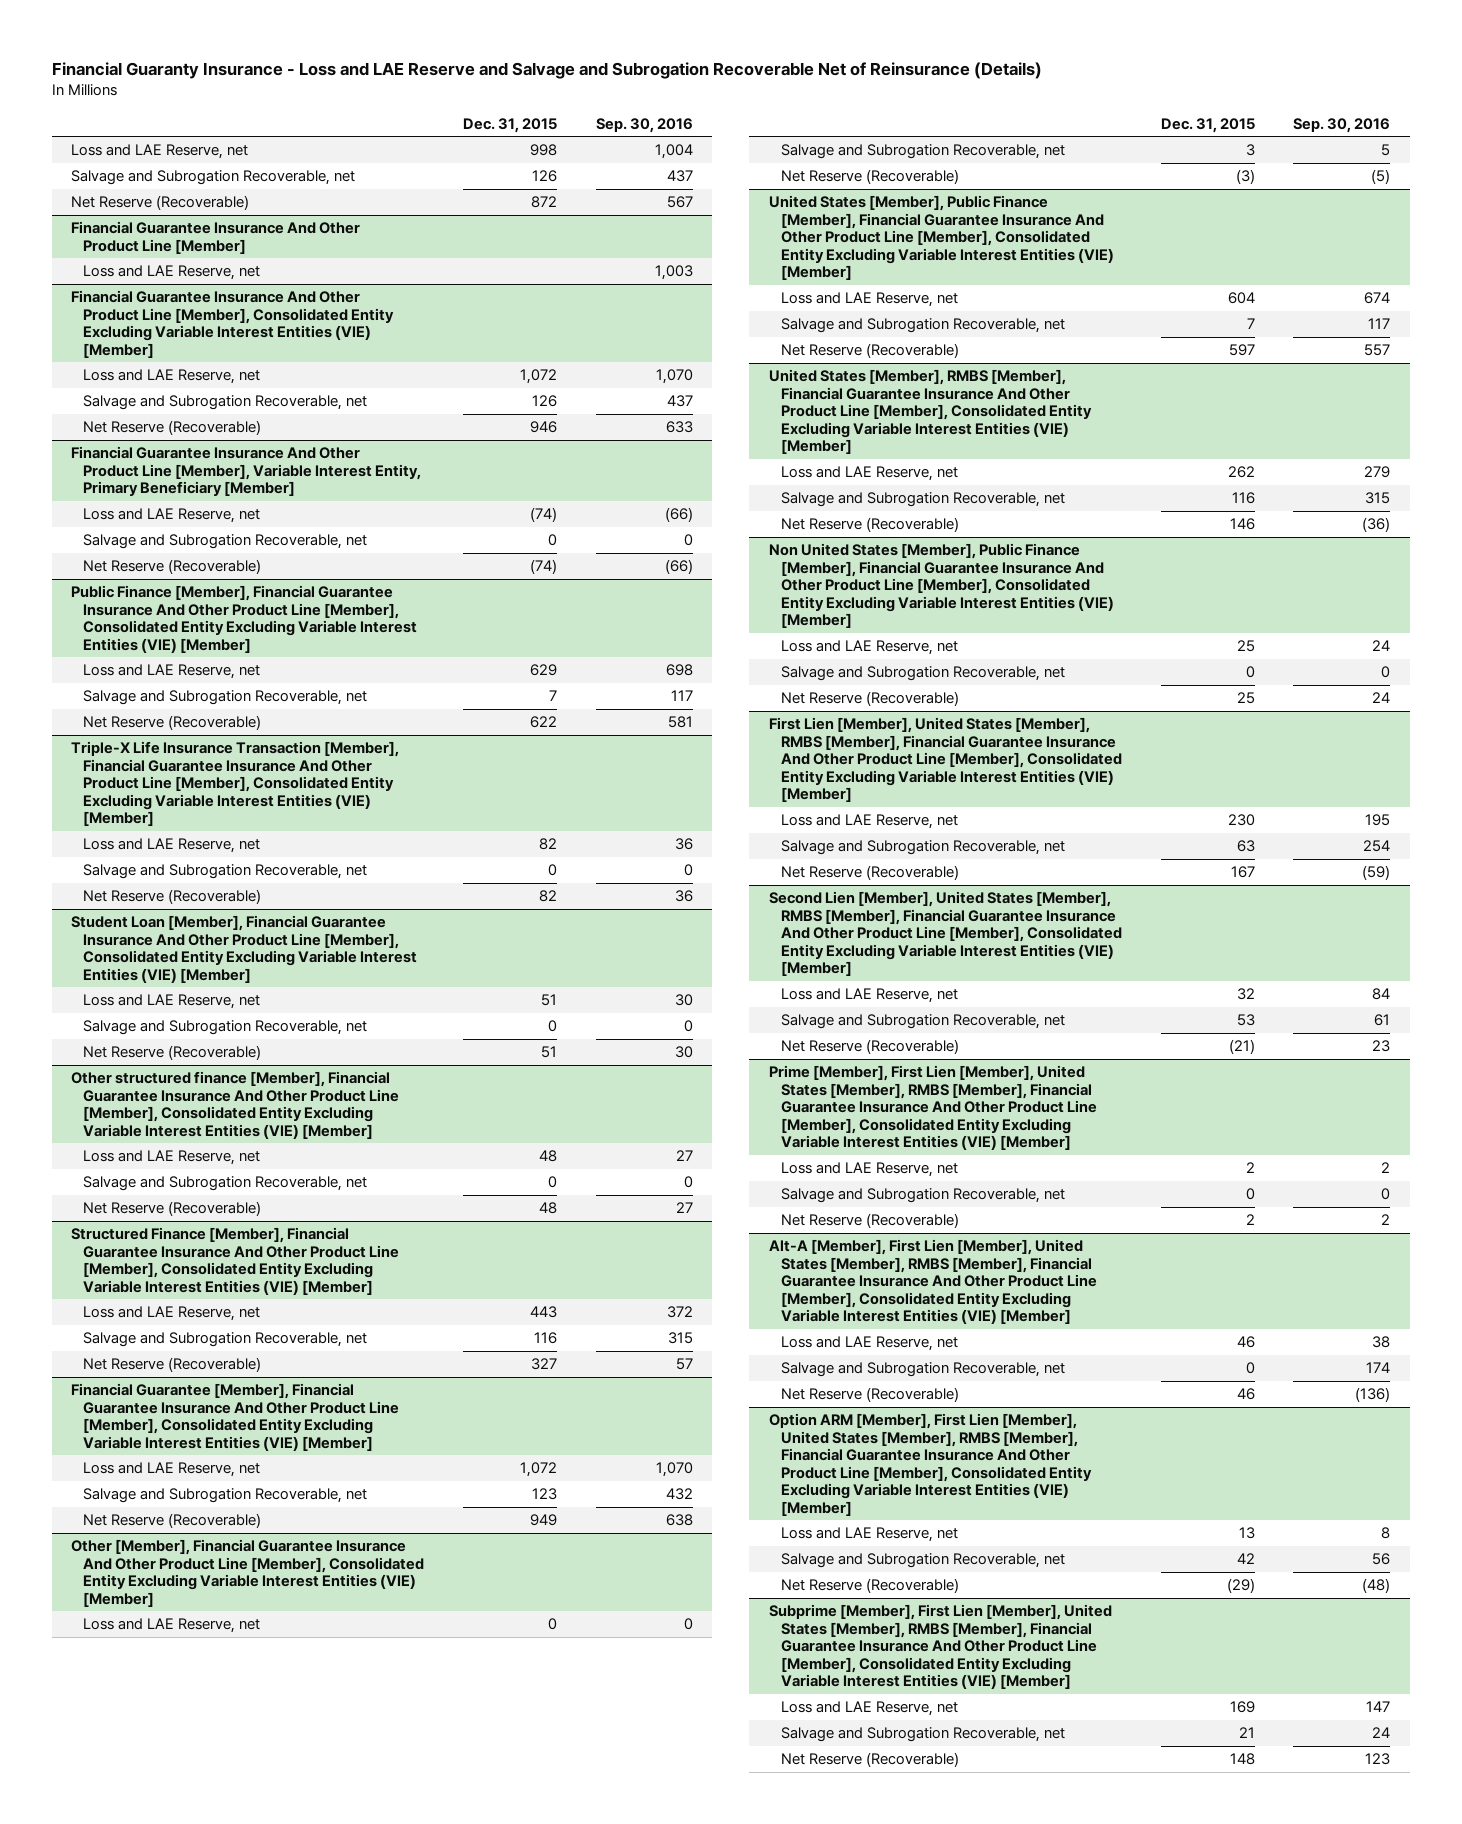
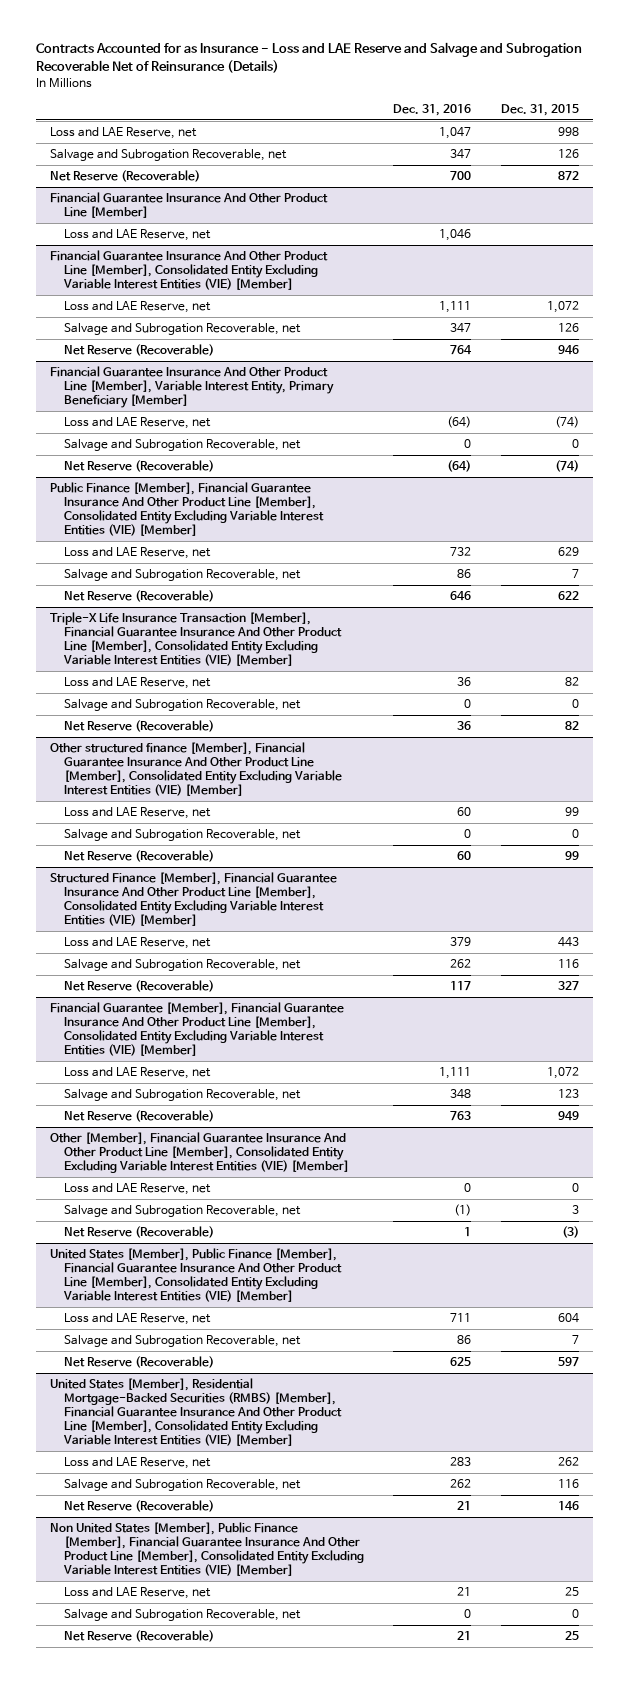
[51,62,1042,80] Financial Guaranty Insurance - Loss and LAE Reserve and Salvage and Subrogation Recoverable Net of Reinsurance (Details) -> [35,42,582,74] Contracts Accounted for as Insurance - Loss and LAE Reserve and Salvage and Subrogation Recoverable Net of Reinsurance (Details)
[595,117,693,133] Sep. 30, 2016 -> none
none -> [393,103,472,116] Dec. 31, 2016
[71,915,418,983] Student Loan [Member], Financial Guarantee Insurance And Other Product Line [Member], Consolidated Entity Excluding Variable Interest Entities (VIE) [Member] -> none
[83,994,261,1010] Loss and LAE Reserve, net -> none
[83,1020,368,1036] Salvage and Subrogation Recoverable, net -> none
[83,1045,262,1061] Net Reserve (Recoverable) -> none
[538,1150,557,1163] 48 -> [564,806,579,816] 99
[538,1202,557,1215] 48 -> [564,850,579,860] 99
[768,369,1092,455] United States [Member], RMBS [Member], Financial Guarantee Insurance And Other Product Line [Member], Consolidated Entity Excluding Variable Interest Entities (VIE) [Member] -> [50,1377,343,1447] United States [Member], Residential Mortgage-Backed Securities (RMBS) [Member], Financial Guarantee Insurance And Other Product Line [Member], Consolidated Entity Excluding Variable Interest Entities (VIE) [Member]
[768,717,1122,803] First Lien [Member], United States [Member], RMBS [Member], Financial Guarantee Insurance And Other Product Line [Member], Consolidated Entity Excluding Variable Interest Entities (VIE) [Member] -> none
[780,814,958,830] Loss and LAE Reserve, net -> none
[780,840,1065,856] Salvage and Subrogation Recoverable, net -> none
[780,865,959,881] Net Reserve (Recoverable) -> none
[768,891,1122,977] Second Lien [Member], United States [Member], RMBS [Member], Financial Guarantee Insurance And Other Product Line [Member], Consolidated Entity Excluding Variable Interest Entities (VIE) [Member] -> none
[780,988,958,1004] Loss and LAE Reserve, net -> none
[780,1014,1065,1030] Salvage and Subrogation Recoverable, net -> none
[780,1039,959,1055] Net Reserve (Recoverable) -> none
[768,1065,1097,1151] Prime [Member], First Lien [Member], United States [Member], RMBS [Member], Financial Guarantee Insurance And Other Product Line [Member], Consolidated Entity Excluding Variable Interest Entities (VIE) [Member] -> none
[780,1162,958,1178] Loss and LAE Reserve, net -> none
[780,1188,1065,1204] Salvage and Subrogation Recoverable, net -> none
[780,1213,959,1229] Net Reserve (Recoverable) -> none
[768,1239,1097,1325] Alt-A [Member], First Lien [Member], United States [Member], RMBS [Member], Financial Guarantee Insurance And Other Product Line [Member], Consolidated Entity Excluding Variable Interest Entities (VIE) [Member] -> none
[780,1336,958,1352] Loss and LAE Reserve, net -> none
[780,1362,1065,1378] Salvage and Subrogation Recoverable, net -> none
[780,1387,959,1403] Net Reserve (Recoverable) -> none
[768,1413,1092,1516] Option ARM [Member], First Lien [Member], United States [Member], RMBS [Member], Financial Guarantee Insurance And Other Product Line [Member], Consolidated Entity Excluding Variable Interest Entities (VIE) [Member] -> none
[780,1527,958,1543] Loss and LAE Reserve, net -> none
[780,1553,1065,1569] Salvage and Subrogation Recoverable, net -> none
[780,1578,959,1594] Net Reserve (Recoverable) -> none
[768,1604,1112,1690] Subprime [Member], First Lien [Member], United States [Member], RMBS [Member], Financial Guarantee Insurance And Other Product Line [Member], Consolidated Entity Excluding Variable Interest Entities (VIE) [Member] -> none
[780,1701,958,1717] Loss and LAE Reserve, net -> none
[780,1727,1065,1743] Salvage and Subrogation Recoverable, net -> none
[780,1752,959,1768] Net Reserve (Recoverable) -> none

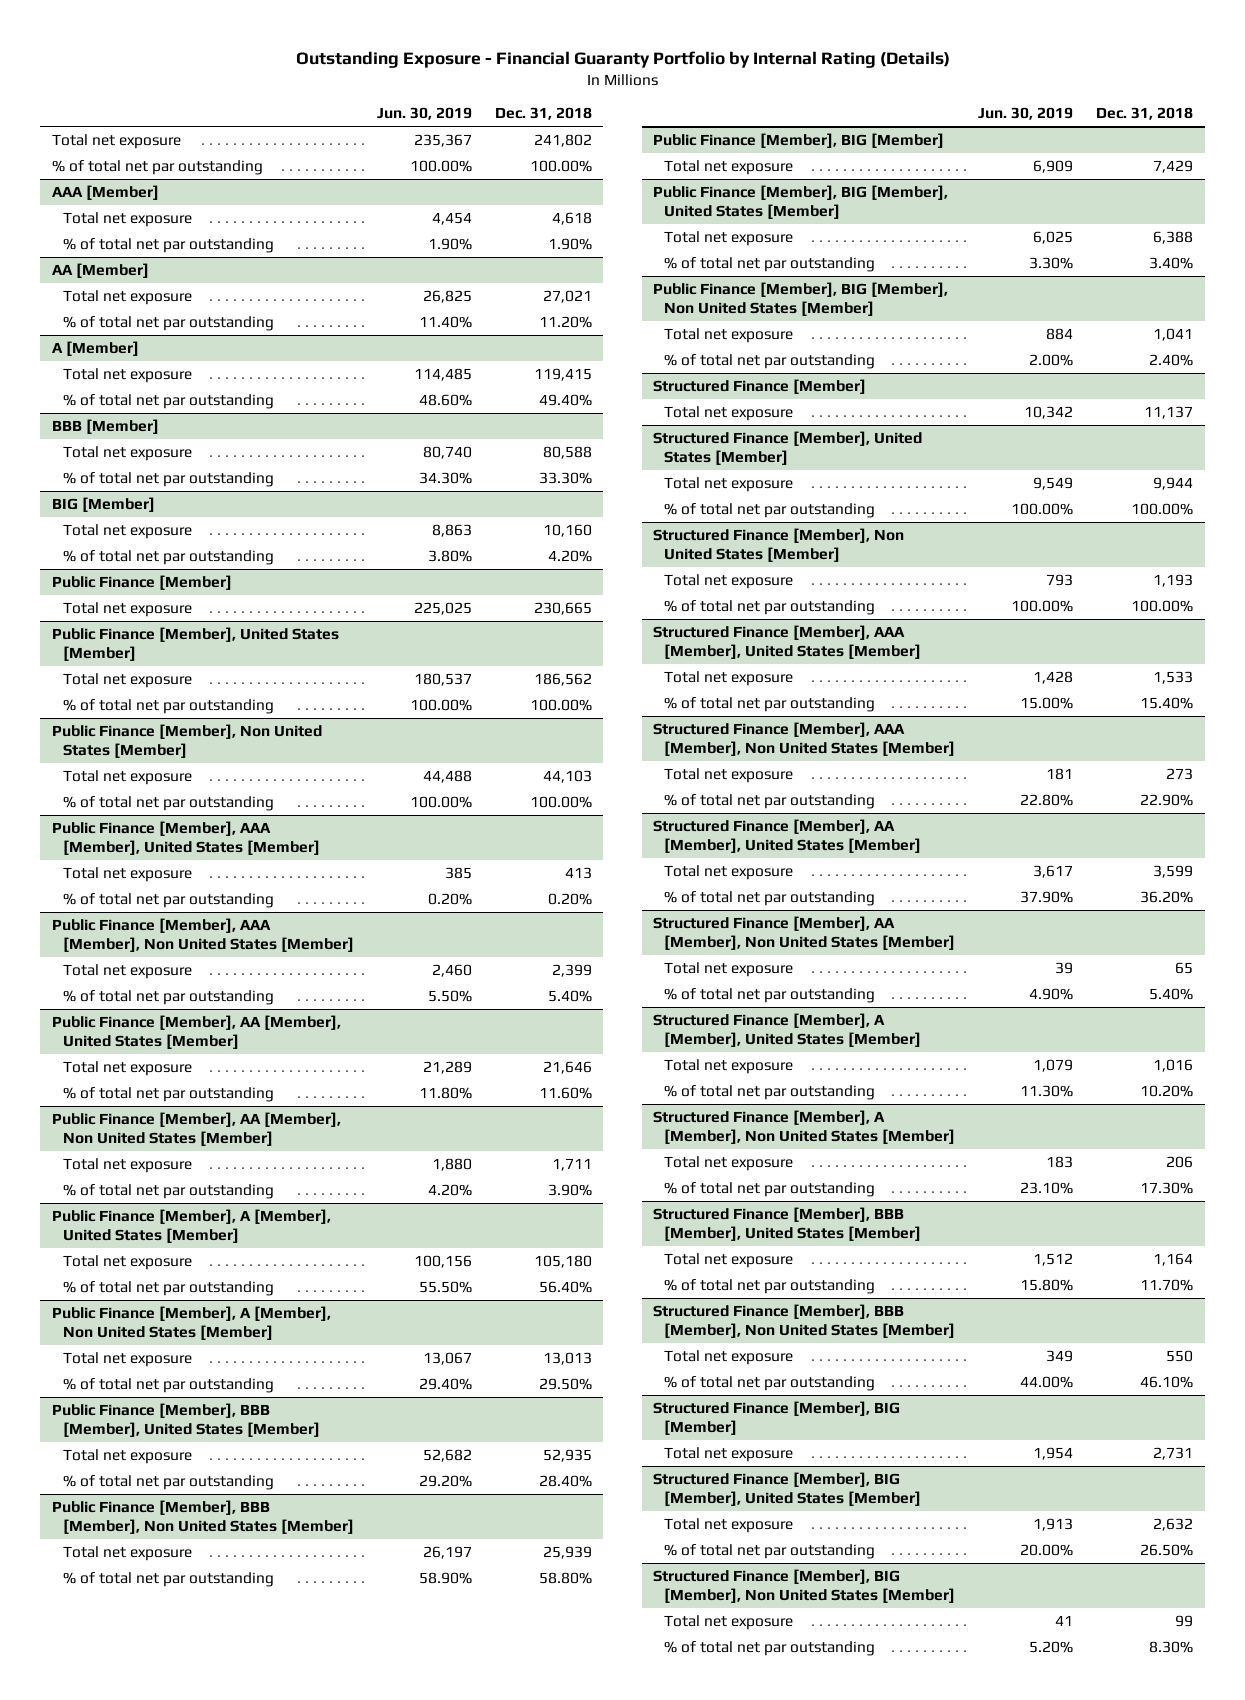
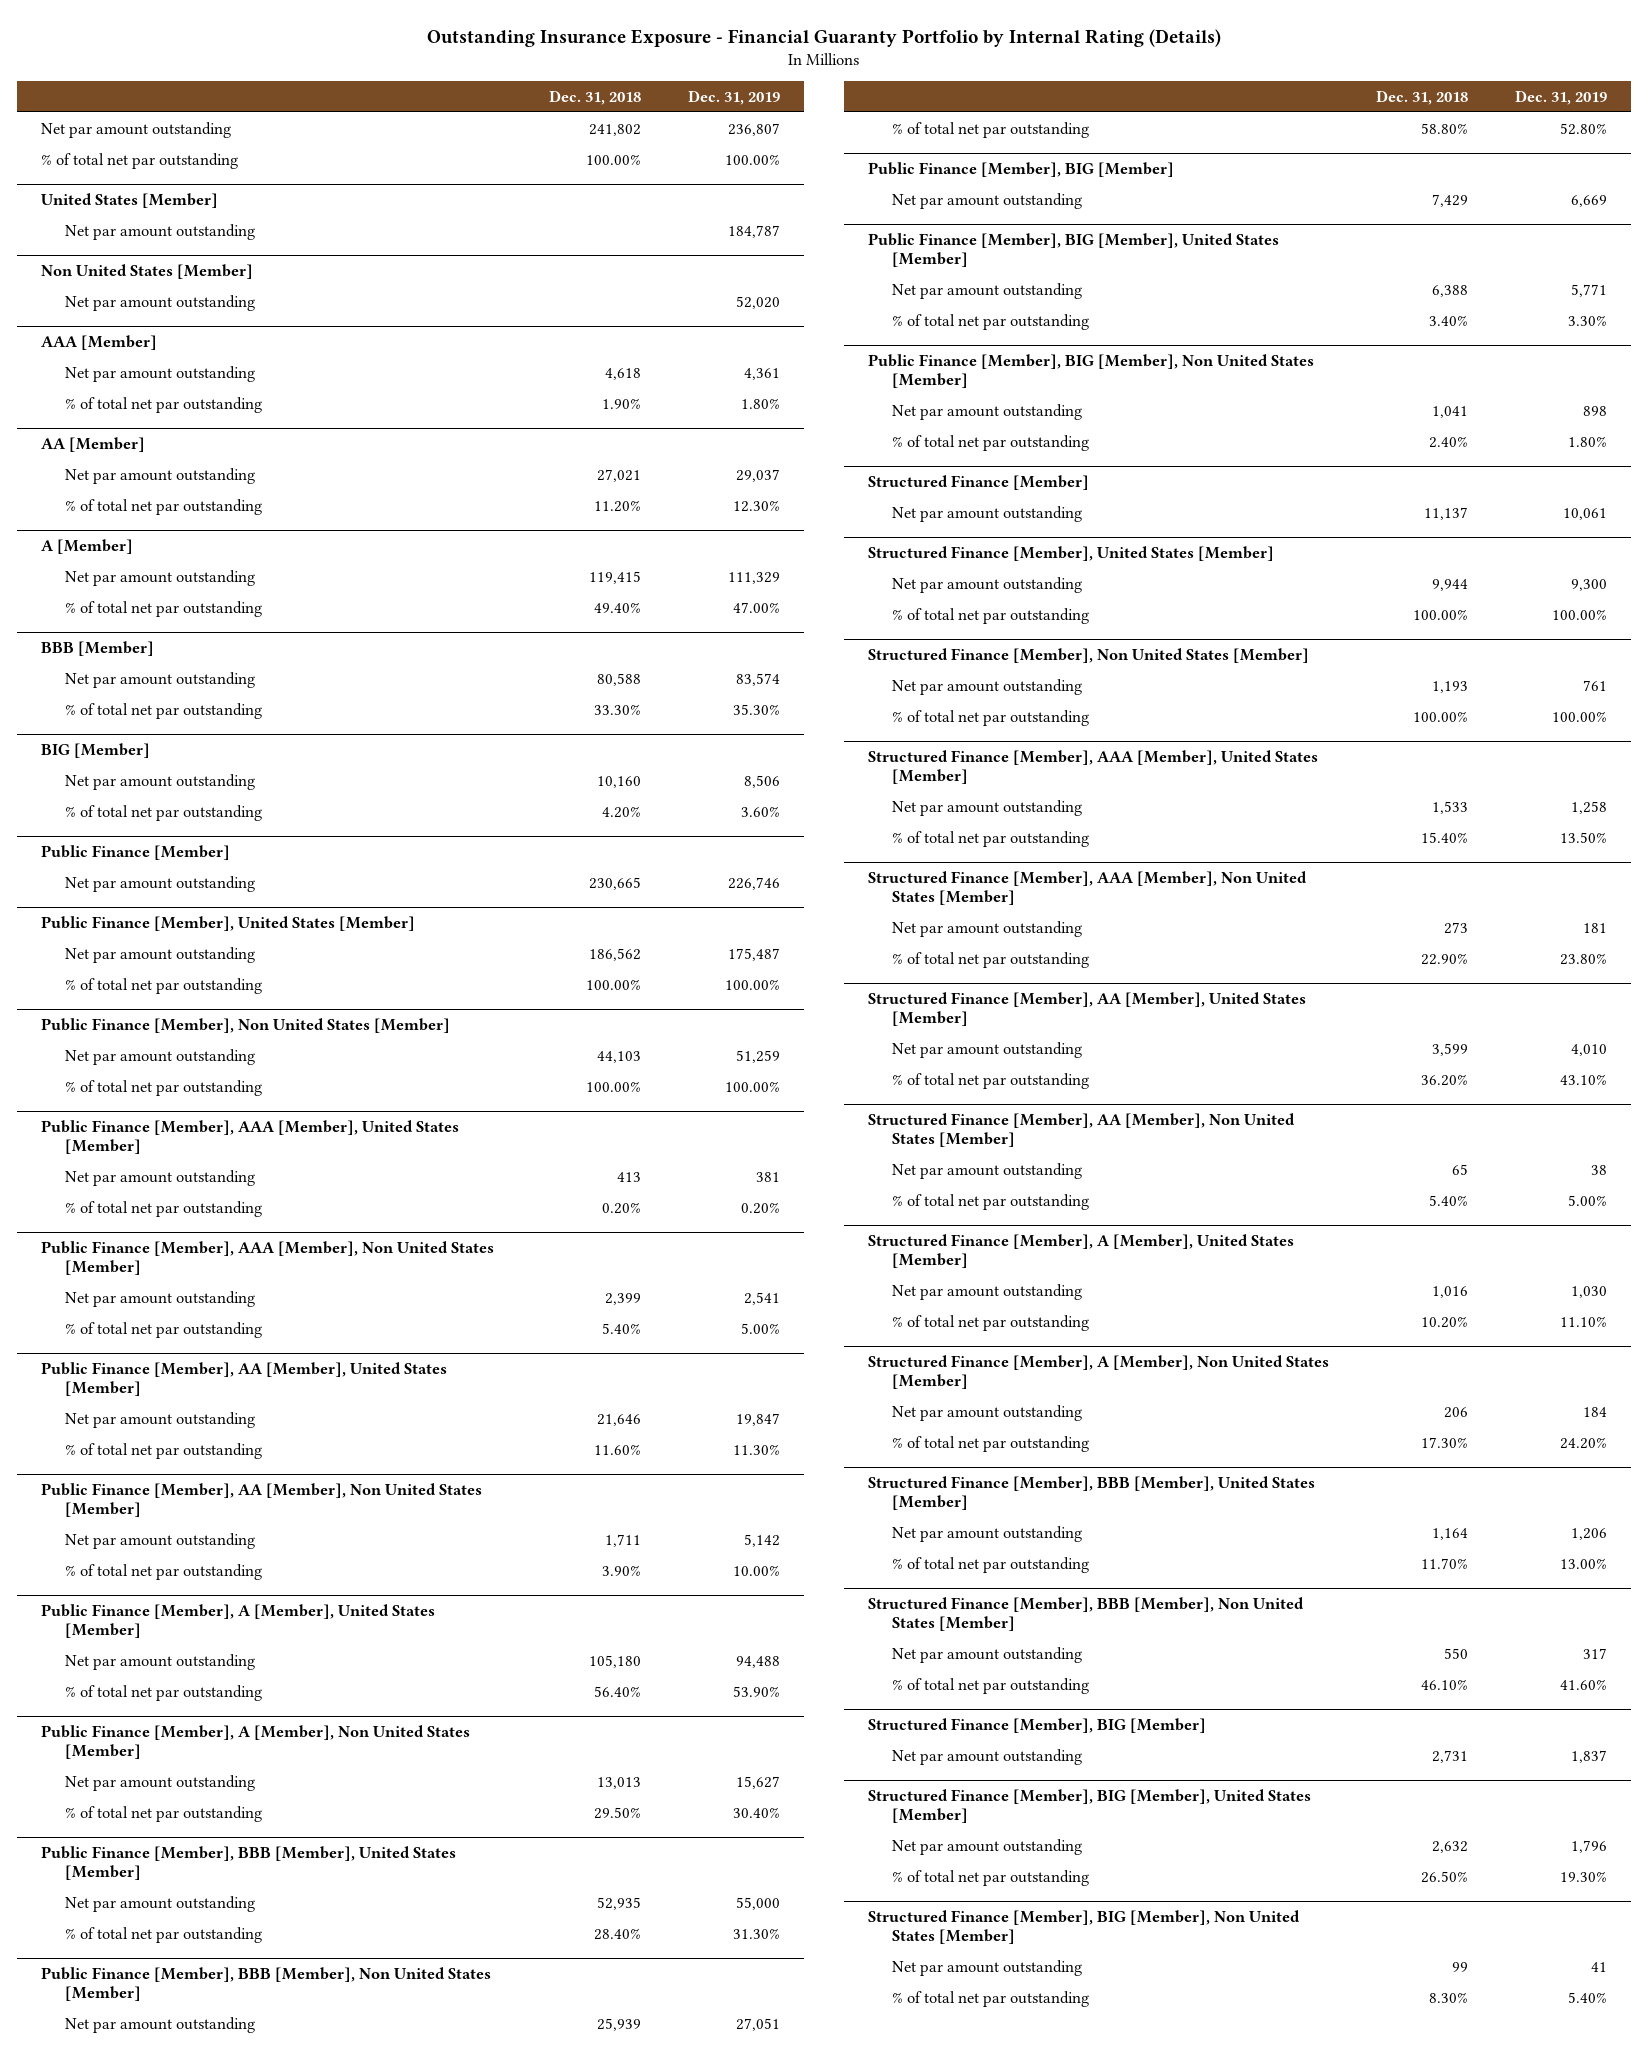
[295,51,950,69] Outstanding Exposure - Financial Guaranty Portfolio by Internal Rating (Details) -> [427,28,1222,47] Outstanding Insurance Exposure - Financial Guaranty Portfolio by Internal Rating (Details)
[376,107,472,121] Jun. 30, 2019 -> none
none -> [687,89,780,105] Dec. 31, 2019
[52,133,182,149] Total net exposure -> [40,121,231,138] Net par amount outstanding
none -> [40,193,218,209] United States [Member]
none -> [64,223,255,240] Net par amount outstanding
none -> [40,264,253,280] Non United States [Member]
none -> [64,294,255,311] Net par amount outstanding
[62,211,192,227] Total net exposure -> [64,365,255,382] Net par amount outstanding
[62,289,192,305] Total net exposure -> [64,467,255,484] Net par amount outstanding
[62,367,192,383] Total net exposure -> [64,569,255,586] Net par amount outstanding
[62,445,192,461] Total net exposure -> [64,671,255,688] Net par amount outstanding
[62,523,192,539] Total net exposure -> [64,773,255,790] Net par amount outstanding
[62,601,192,617] Total net exposure -> [64,875,255,892] Net par amount outstanding
[62,672,192,688] Total net exposure -> [64,946,255,963] Net par amount outstanding
[62,769,192,785] Total net exposure -> [64,1048,255,1065] Net par amount outstanding
[62,866,192,882] Total net exposure -> [64,1169,255,1186] Net par amount outstanding
[62,963,192,979] Total net exposure -> [64,1290,255,1307] Net par amount outstanding
[62,1060,192,1076] Total net exposure -> [64,1411,255,1428] Net par amount outstanding
[62,1157,192,1173] Total net exposure -> [64,1532,255,1549] Net par amount outstanding
[62,1254,192,1270] Total net exposure -> [64,1653,255,1670] Net par amount outstanding
[62,1351,192,1367] Total net exposure -> [64,1774,255,1791] Net par amount outstanding
[62,1448,192,1464] Total net exposure -> [64,1895,255,1912] Net par amount outstanding
[62,1545,192,1561] Total net exposure -> [64,2016,255,2033] Net par amount outstanding
[664,159,794,175] Total net exposure -> [892,192,1083,209] Net par amount outstanding
[664,230,794,246] Total net exposure -> [892,282,1083,299] Net par amount outstanding
[664,327,794,343] Total net exposure -> [892,403,1083,420] Net par amount outstanding
[664,405,794,421] Total net exposure -> [892,505,1083,522] Net par amount outstanding
[664,476,794,492] Total net exposure -> [892,576,1083,593] Net par amount outstanding
[664,573,794,589] Total net exposure -> [892,678,1083,695] Net par amount outstanding
[664,670,794,686] Total net exposure -> [892,799,1083,816] Net par amount outstanding
[664,767,794,783] Total net exposure -> [892,920,1083,937] Net par amount outstanding
[664,864,794,880] Total net exposure -> [892,1041,1083,1058] Net par amount outstanding
[664,961,794,977] Total net exposure -> [892,1162,1083,1179] Net par amount outstanding
[664,1058,794,1074] Total net exposure -> [892,1283,1083,1300] Net par amount outstanding
[664,1155,794,1171] Total net exposure -> [892,1404,1083,1421] Net par amount outstanding
[664,1252,794,1268] Total net exposure -> [892,1525,1083,1542] Net par amount outstanding
[664,1349,794,1365] Total net exposure -> [892,1646,1083,1663] Net par amount outstanding
[664,1446,794,1462] Total net exposure -> [892,1748,1083,1765] Net par amount outstanding
[664,1517,794,1533] Total net exposure -> [892,1838,1083,1855] Net par amount outstanding
[664,1614,794,1630] Total net exposure -> [892,1959,1083,1976] Net par amount outstanding

